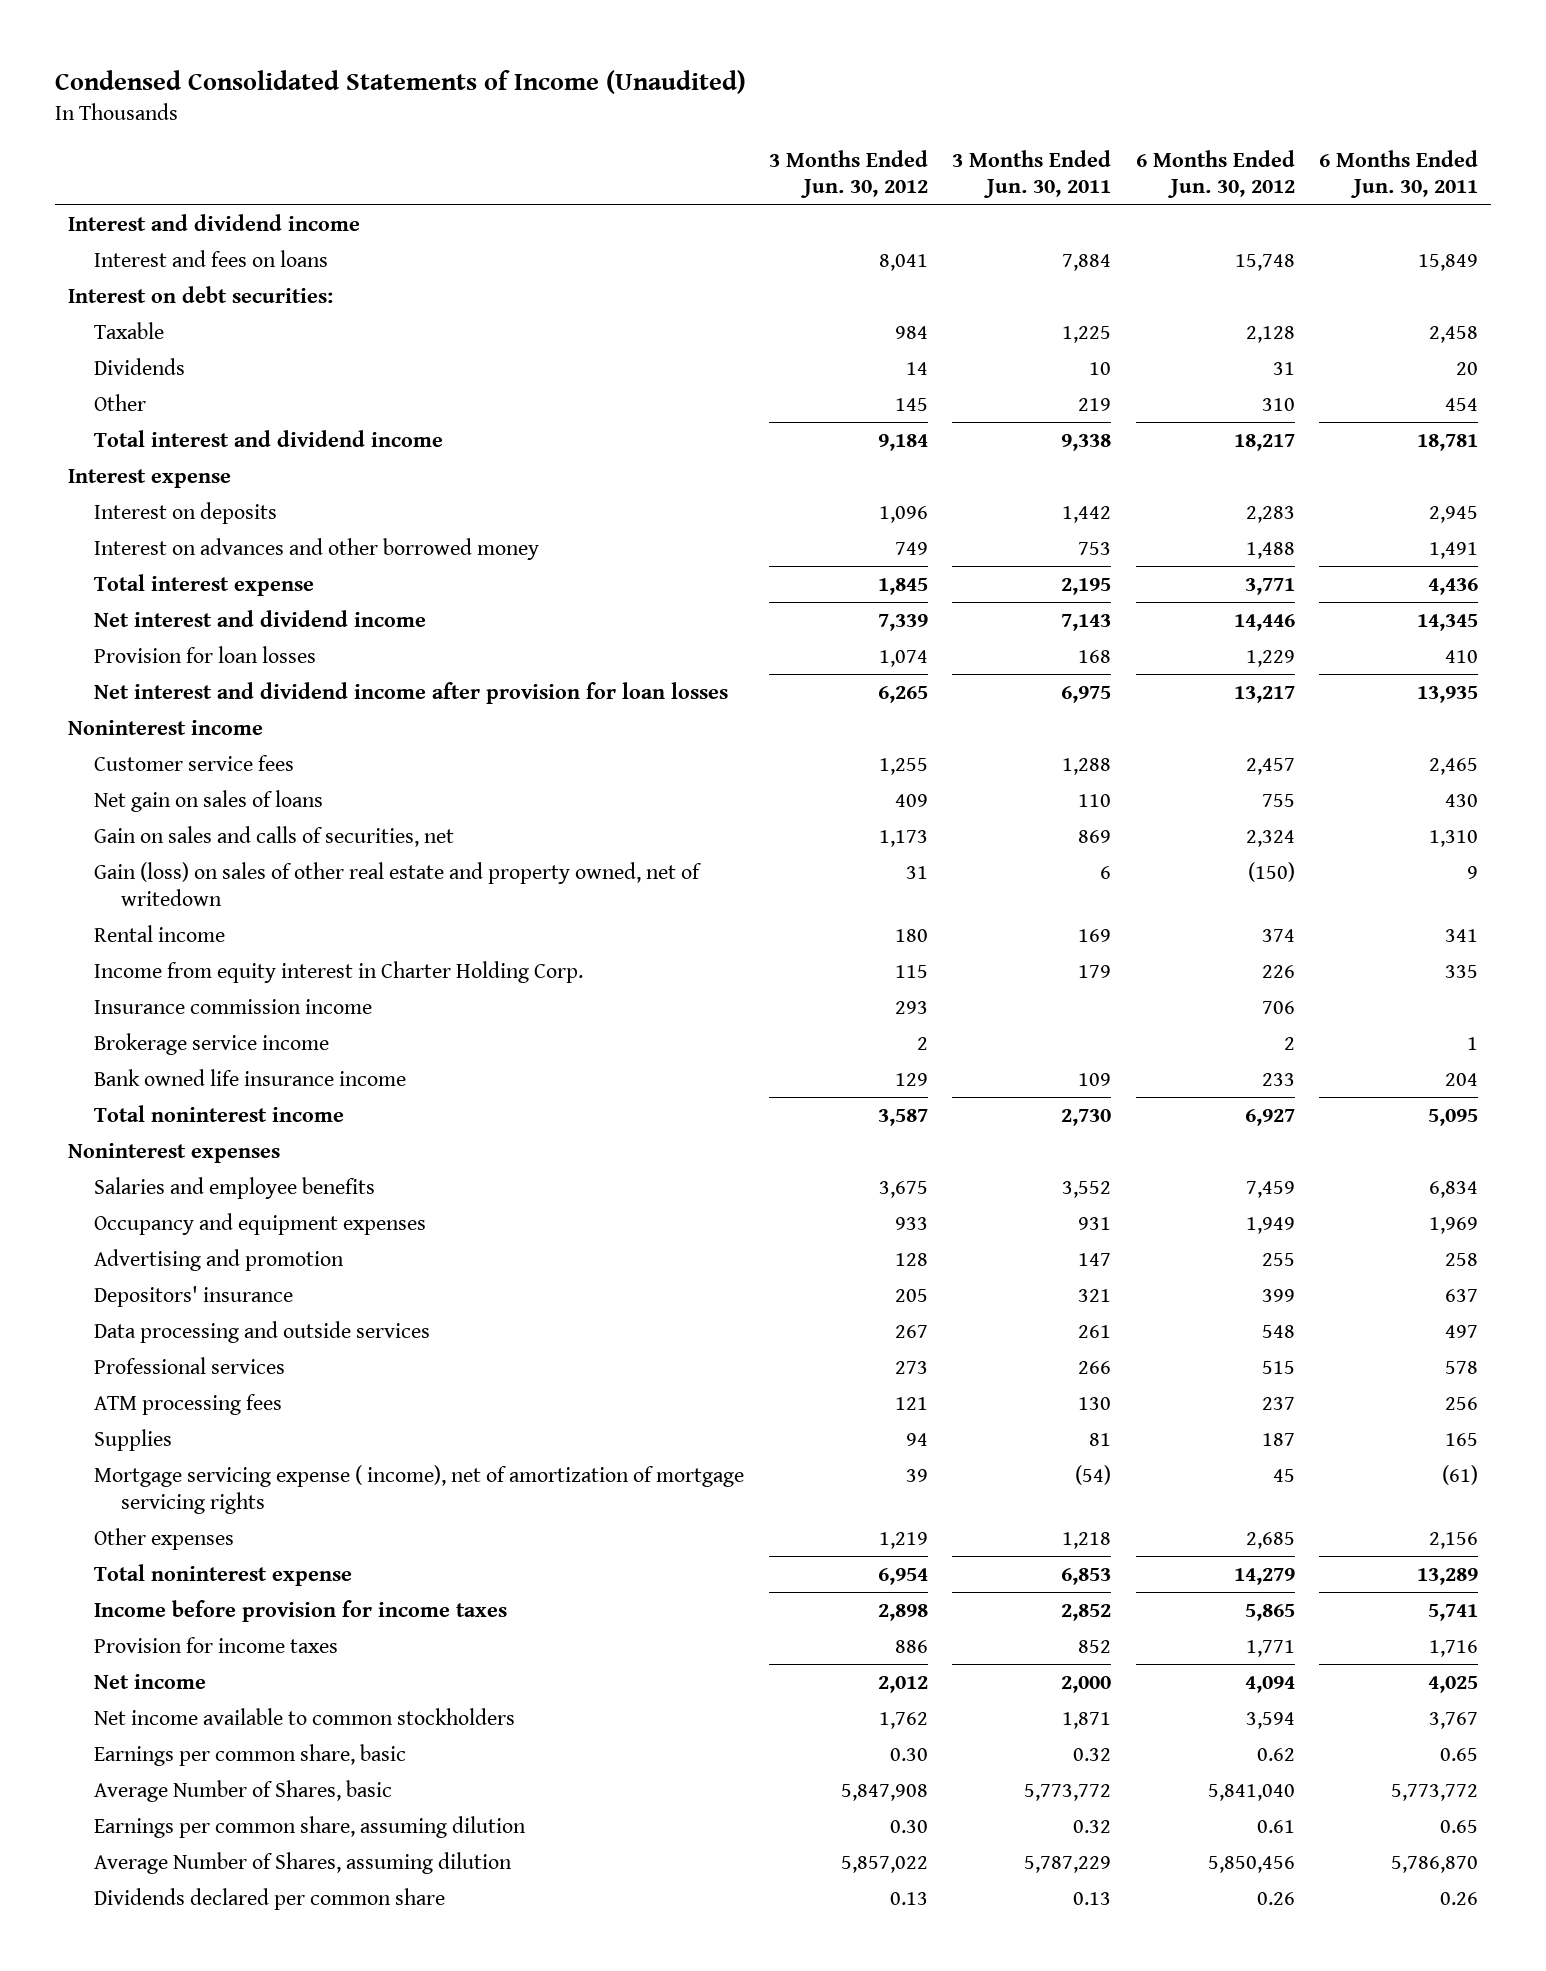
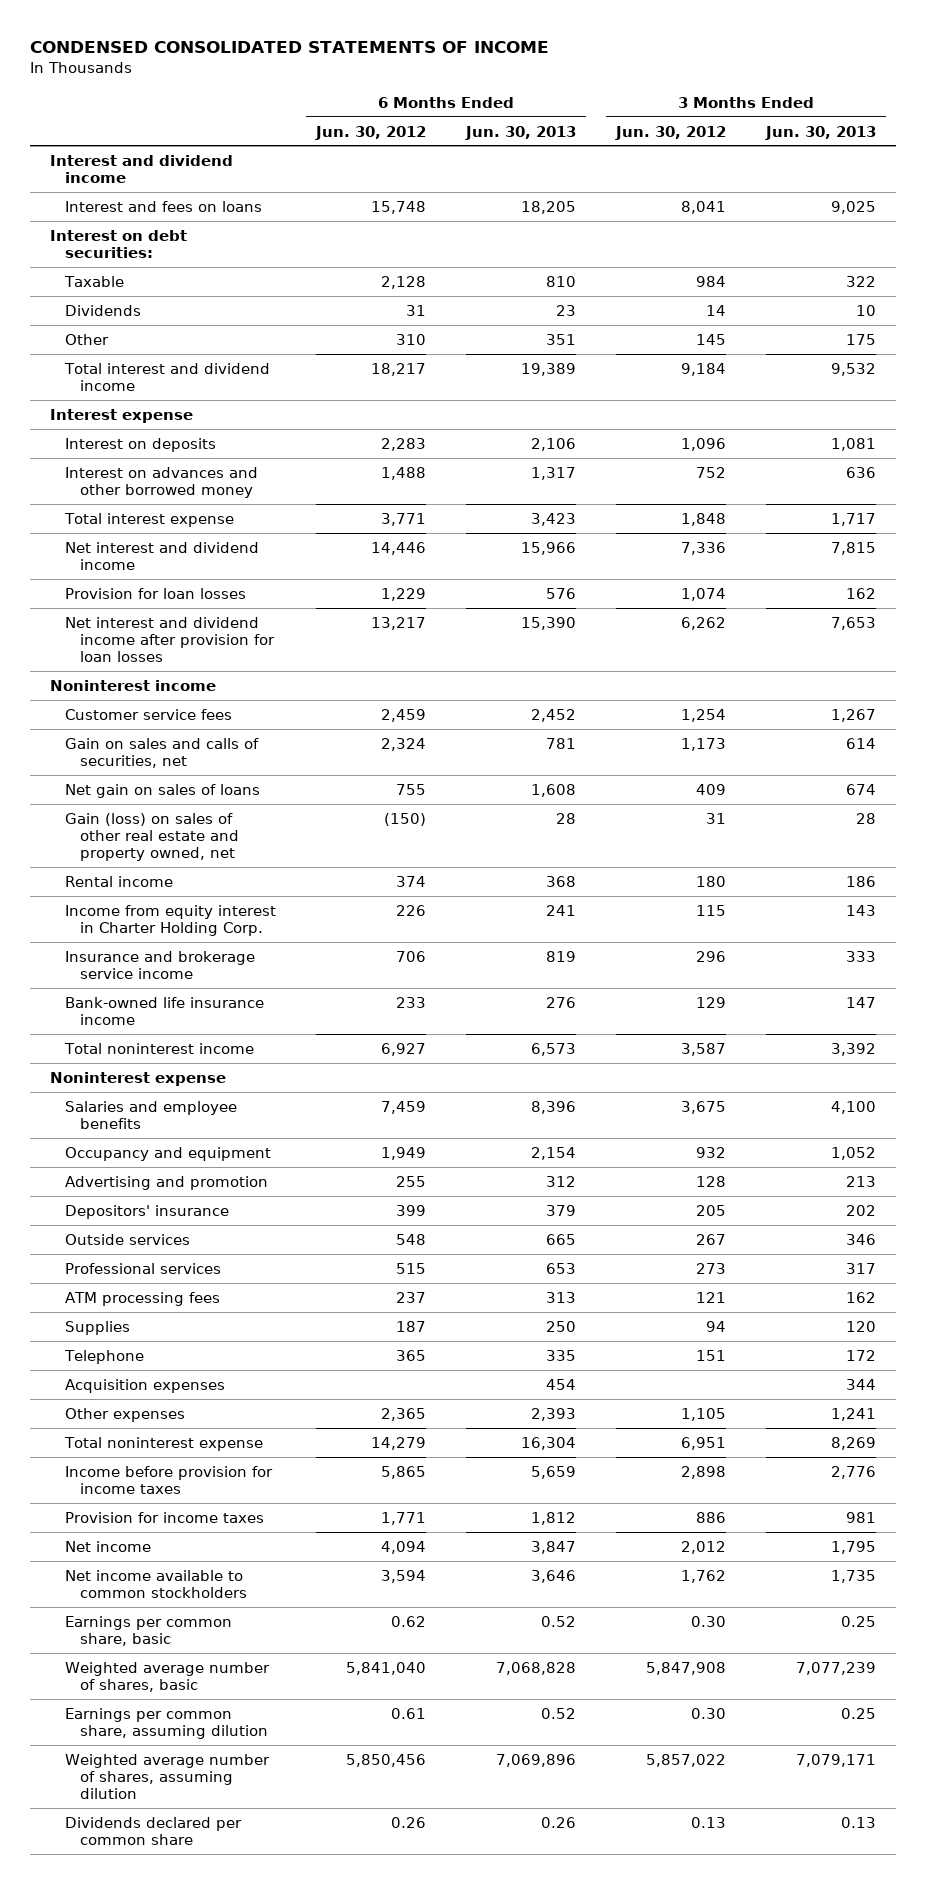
[55,69,747,94] Condensed Consolidated Statements of Income (Unaudited) -> [30,41,550,54] CONDENSED CONSOLIDATED STATEMENTS OF INCOME
[952,149,1112,199] 3 Months Ended Jun. 30, 2011 -> none
[1319,149,1479,199] 6 Months Ended Jun. 30, 2011 -> none
none -> [465,125,577,140] Jun. 30, 2013
none -> [765,125,877,140] Jun. 30, 2013
[894,541,928,555] 749 -> [696,466,727,478] 752
[877,577,928,595] 1,845 -> [681,512,727,526] 1,848
[877,613,928,631] 7,339 -> [681,541,727,555] 7,336
[877,685,928,703] 6,265 -> [681,616,727,630] 6,262
[878,757,928,775] 1,255 -> [681,708,727,722] 1,254
[1245,757,1295,775] 2,457 -> [381,708,427,722] 2,459
[94,789,324,812] Net gain on sales of loans -> [64,783,260,798] Net gain on sales of loans
[94,861,703,906] Gain (loss) on sales of other real estate and property owned, net of writedown -> [64,812,239,862] Gain (loss) on sales of other real estate and property owned, net
[94,1032,330,1055] Brokerage service income -> none
[94,998,373,1014] Insurance commission income -> [64,950,255,980] Insurance and brokerage service income
[894,1000,928,1014] 293 -> [696,950,727,962] 296
[94,1068,407,1086] Bank owned life insurance income -> [64,996,264,1026] Bank-owned life insurance income
[67,1142,280,1163] Noninterest expenses -> [50,1071,227,1086] Noninterest expense
[94,1212,427,1235] Occupancy and equipment expenses -> [64,1146,271,1161] Occupancy and equipment
[894,1216,928,1230] 933 -> [696,1146,727,1158] 932
[94,1320,431,1343] Data processing and outside services -> [64,1233,190,1245] Outside services
[94,1464,745,1514] Mortgage servicing expense ( income), net of amortization of mortgage servicing rights -> none
none -> [63,1349,144,1364] Telephone
none -> [64,1378,225,1393] Acquisition expenses
[878,1531,928,1549] 1,219 -> [681,1407,727,1421] 1,105
[1245,1531,1295,1549] 2,685 -> [381,1407,427,1421] 2,365
[877,1567,928,1585] 6,954 -> [681,1436,727,1450] 6,951
[94,1779,393,1802] Average Number of Shares, basic -> [64,1661,270,1693] Weighted average number of shares, basic
[94,1851,513,1874] Average Number of Shares, assuming dilution -> [64,1753,270,1800] Weighted average number of shares, assuming dilution

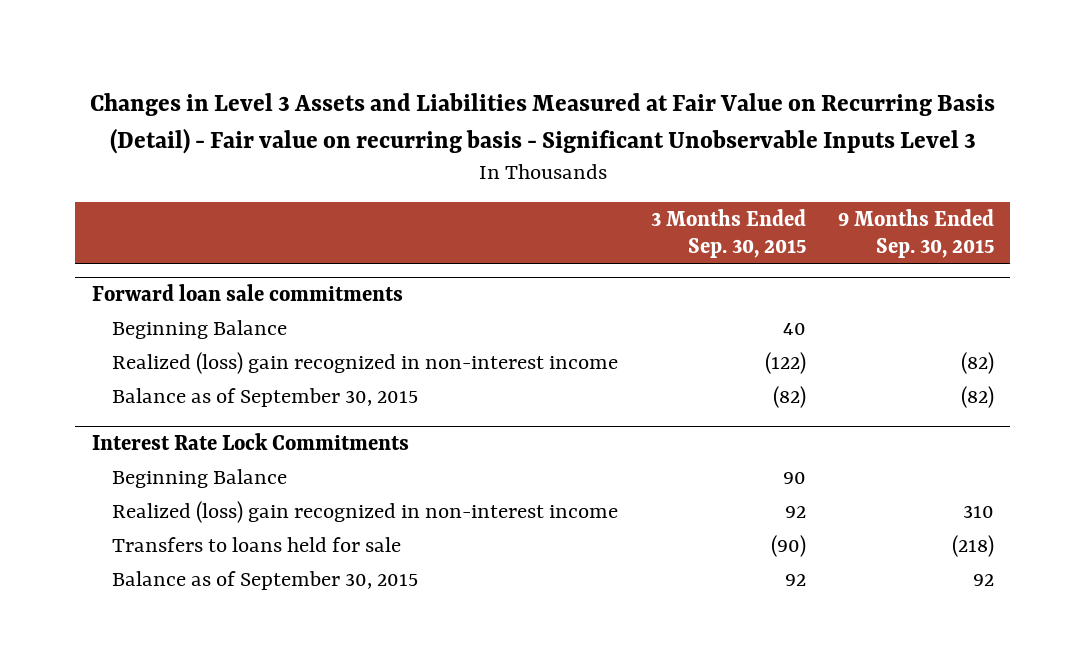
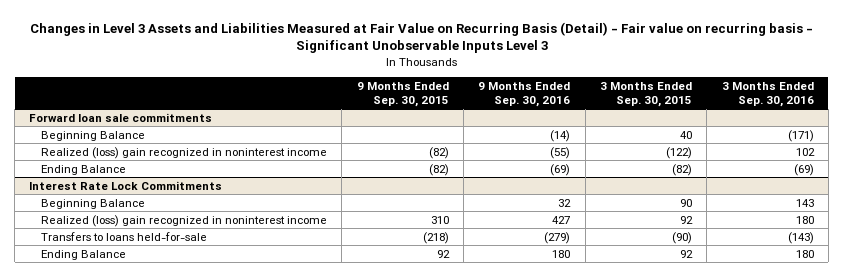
none -> [478,81,571,107] 9 Months Ended Sep. 30, 2016
none -> [721,81,814,107] 3 Months Ended Sep. 30, 2016
[112,351,619,374] Realized (loss) gain recognized in non-interest income -> [41,146,328,159] Realized (loss) gain recognized in noninterest income
[112,387,419,407] Balance as of September 30, 2015 -> [41,164,127,175] Ending Balance
[112,500,619,523] Realized (loss) gain recognized in non-interest income -> [41,214,328,227] Realized (loss) gain recognized in noninterest income
[112,536,402,552] Transfers to loans held for sale -> [41,231,208,241] Transfers to loans held-for-sale
[112,570,419,590] Balance as of September 30, 2015 -> [41,249,127,260] Ending Balance

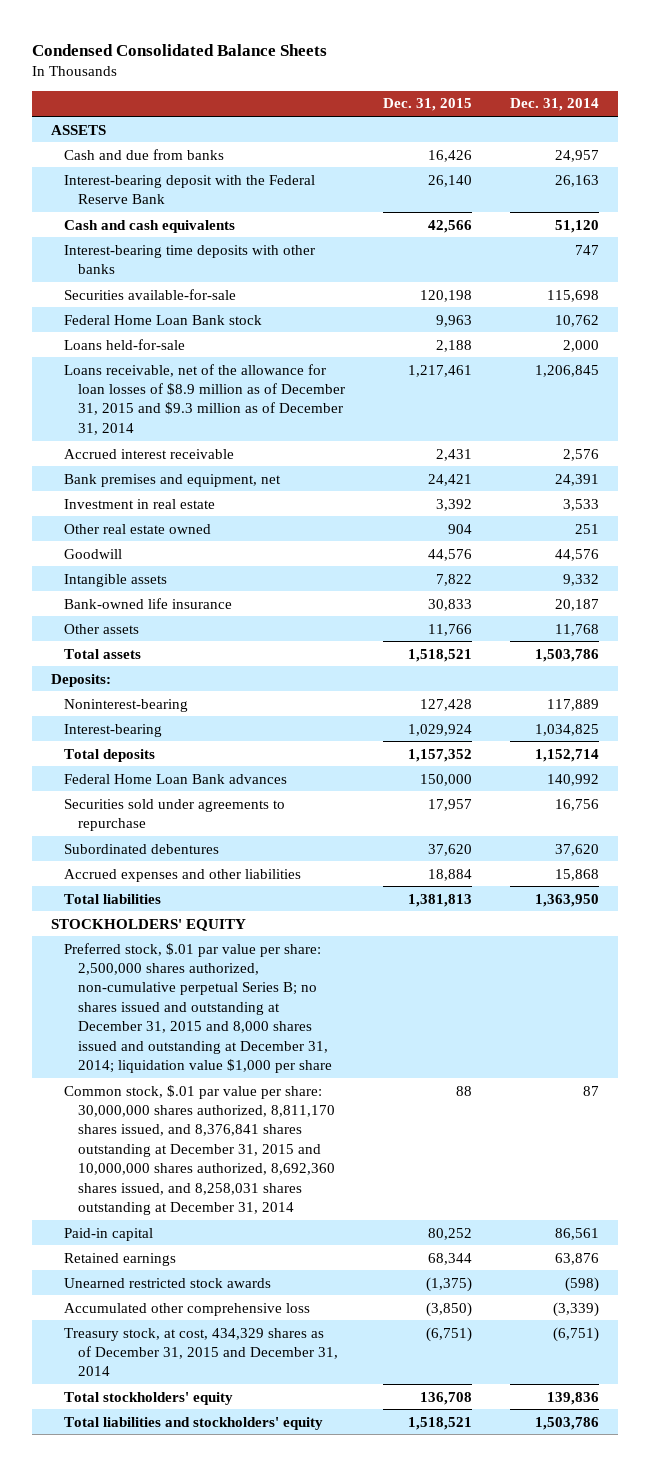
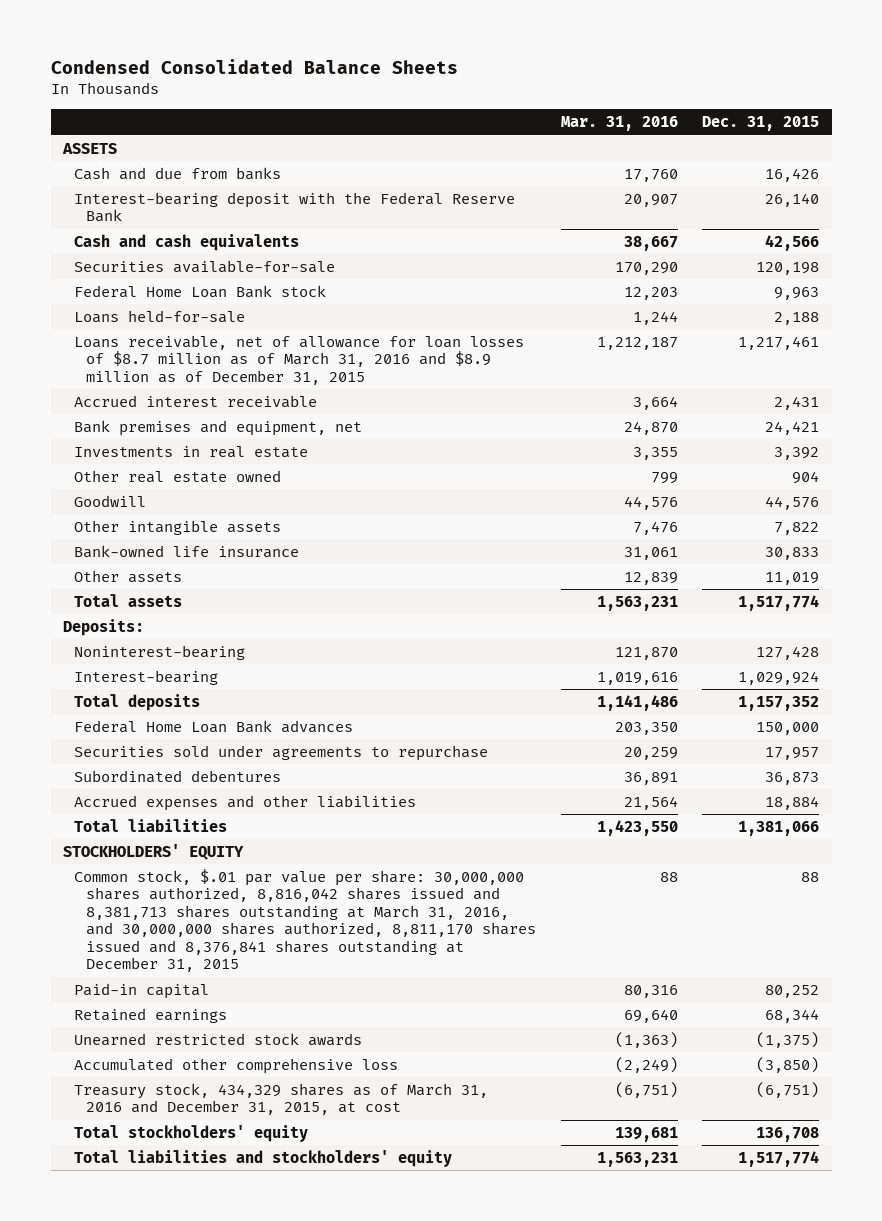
[509,98,599,112] Dec. 31, 2014 -> none
none -> [560,116,678,132] Mar. 31, 2016
[64,244,316,274] Interest-bearing time deposits with other banks -> none
[64,363,345,435] Loans receivable, net of the allowance for loan losses of $8.9 million as of December 31, 2015 and $9.3 million as of December 31, 2014 -> [74,334,525,385] Loans receivable, net of allowance for loan losses of $8.7 million as of March 31, 2016 and $8.9 million as of December 31, 2015
[64,498,216,509] Investment in real estate -> [74,445,309,458] Investments in real estate
[64,573,168,587] Intangible assets -> [74,519,282,535] Other intangible assets
[427,623,472,636] 11,766 -> [765,571,820,585] 11,019
[407,648,472,662] 1,518,521 -> [738,594,820,611] 1,517,774
[427,843,472,856] 37,620 -> [765,771,820,785] 36,873
[407,893,472,907] 1,381,813 -> [738,820,820,836] 1,381,066
[64,942,332,1074] Preferred stock, $.01 par value per share: 2,500,000 shares authorized, non-cumulative perpetual Series B; no shares issued and outstanding at December 31, 2015 and 8,000 shares issued and outstanding at December 31, 2014; liquidation value $1,000 per share -> none
[64,1084,335,1216] Common stock, $.01 par value per share: 30,000,000 shares authorized, 8,811,170 shares issued, and 8,376,841 shares outstanding at December 31, 2015 and 10,000,000 shares authorized, 8,692,360 shares issued, and 8,258,031 shares outstanding at December 31, 2014 -> [74,868,537,973] Common stock, $.01 par value per share: 30,000,000 shares authorized, 8,816,042 shares issued and 8,381,713 shares outstanding at March 31, 2016, and 30,000,000 shares authorized, 8,811,170 shares issued and 8,376,841 shares outstanding at December 31, 2015
[64,1327,338,1377] Treasury stock, at cost, 434,329 shares as of December 31, 2015 and December 31, 2014 -> [74,1082,489,1116] Treasury stock, 434,329 shares as of March 31, 2016 and December 31, 2015, at cost
[407,1416,472,1430] 1,518,521 -> [738,1150,820,1167] 1,517,774

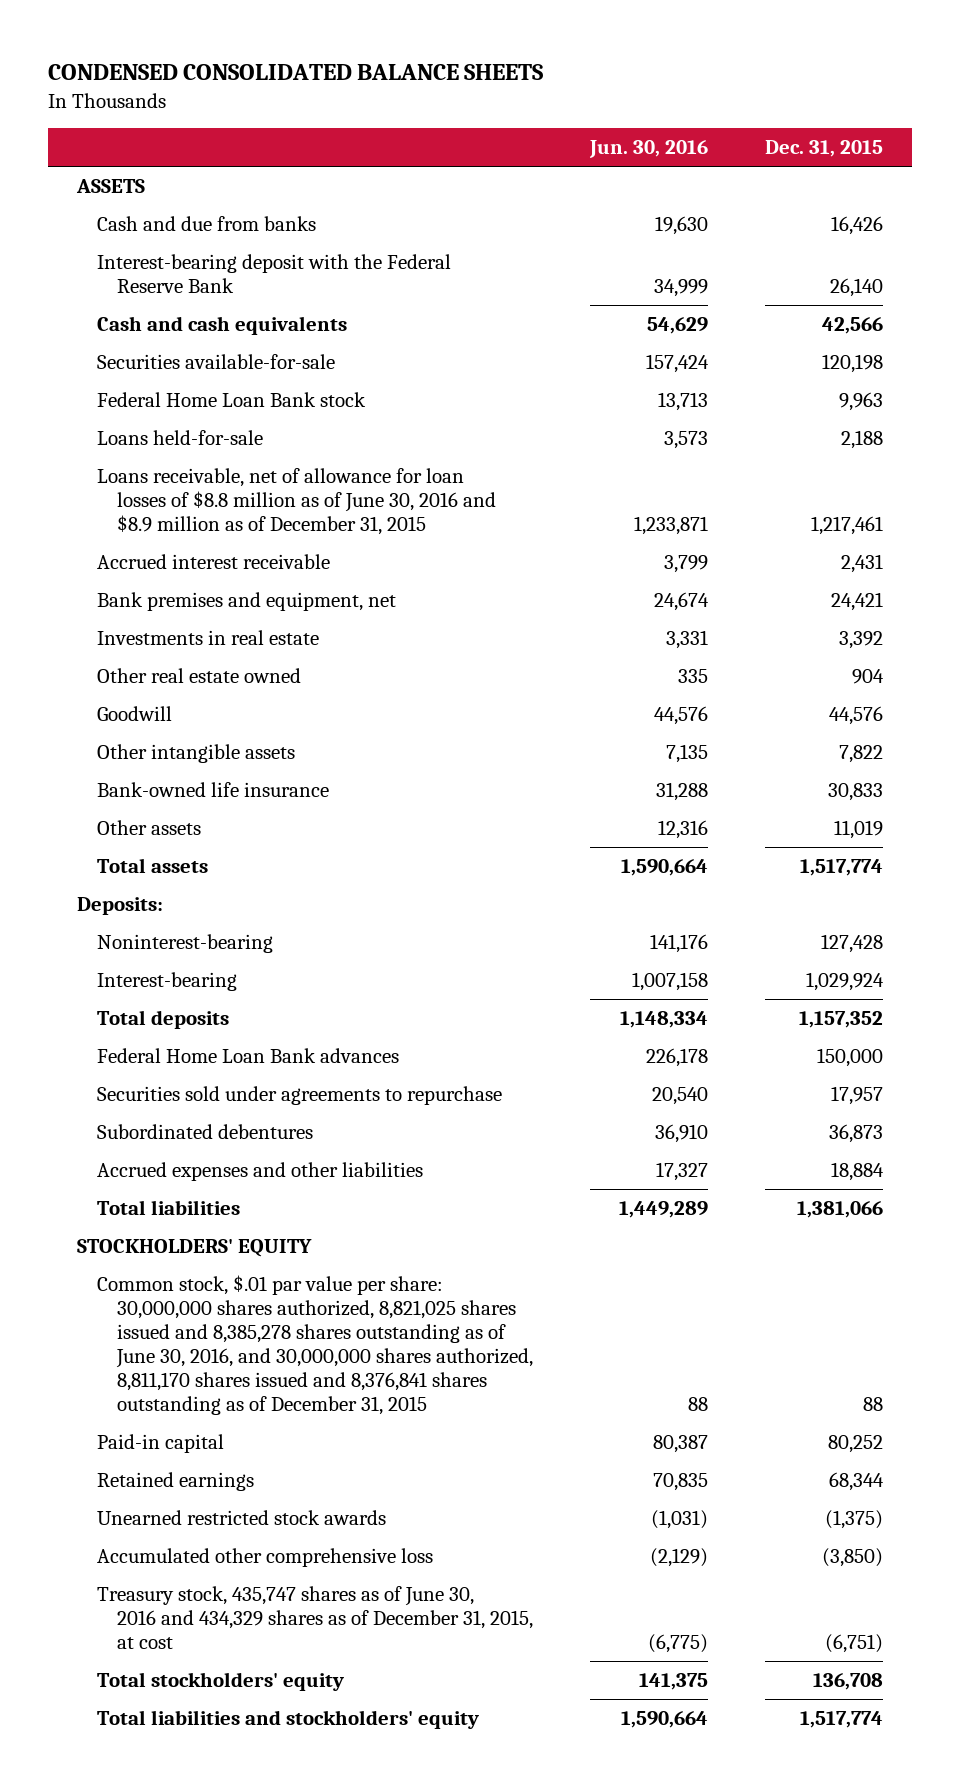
[50,58,458,74] Condensed Consolidated Balance Sheets -> [48,64,544,81] CONDENSED CONSOLIDATED BALANCE SHEETS
[560,116,678,132] Mar. 31, 2016 -> none
none -> [588,140,708,159] Jun. 30, 2016
[74,334,525,385] Loans receivable, net of allowance for loan losses of $8.7 million as of March 31, 2016 and $8.9 million as of December 31, 2015 -> [96,468,496,536] Loans receivable, net of allowance for loan losses of $8.8 million as of June 30, 2016 and $8.9 million as of December 31, 2015
[74,868,537,973] Common stock, $.01 par value per share: 30,000,000 shares authorized, 8,816,042 shares issued and 8,381,713 shares outstanding at March 31, 2016, and 30,000,000 shares authorized, 8,811,170 shares issued and 8,376,841 shares outstanding at December 31, 2015 -> [96,1275,533,1416] Common stock, $.01 par value per share: 30,000,000 shares authorized, 8,821,025 shares issued and 8,385,278 shares outstanding as of June 30, 2016, and 30,000,000 shares authorized, 8,811,170 shares issued and 8,376,841 shares outstanding as of December 31, 2015
[74,1082,489,1116] Treasury stock, 434,329 shares as of March 31, 2016 and December 31, 2015, at cost -> [96,1586,533,1650] Treasury stock, 435,747 shares as of June 30, 2016 and 434,329 shares as of December 31, 2015, at cost

